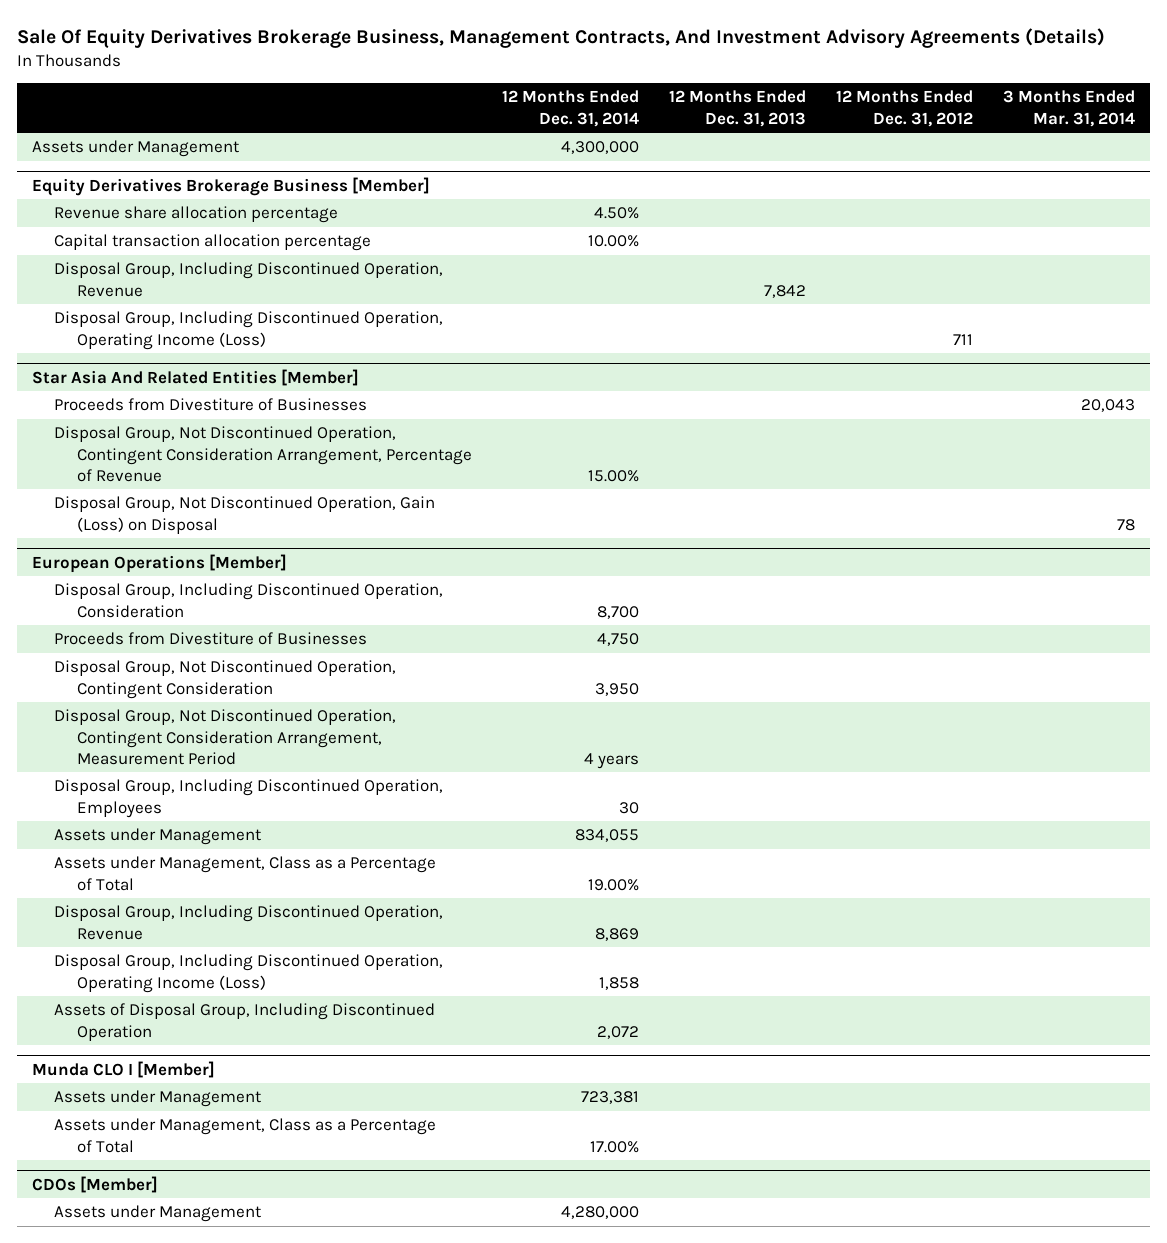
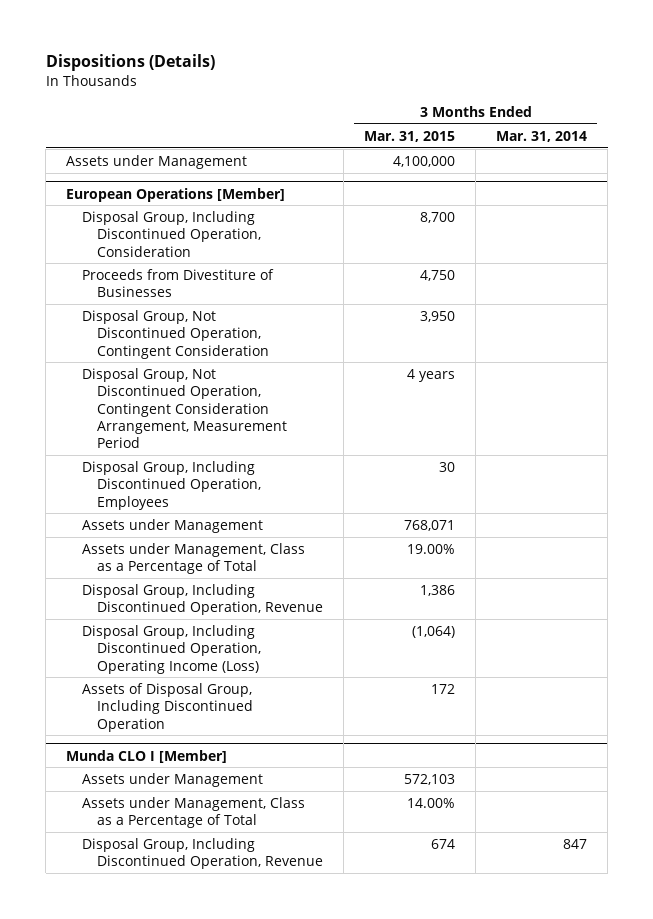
[17,28,1106,49] Sale Of Equity Derivatives Brokerage Business, Management Contracts, And Investment Advisory Agreements (Details) -> [45,54,215,72] Dispositions (Details)
[501,90,639,127] 12 Months Ended Dec. 31, 2014 -> none
[668,90,806,127] 12 Months Ended Dec. 31, 2013 -> none
[835,90,973,127] 12 Months Ended Dec. 31, 2012 -> none
none -> [364,130,456,142] Mar. 31, 2015
[32,176,431,196] Equity Derivatives Brokerage Business [Member] -> none
[54,206,339,224] Revenue share allocation percentage -> none
[54,234,372,252] Capital transaction allocation percentage -> none
[54,262,444,297] Disposal Group, Including Discontinued Operation, Revenue -> none
[54,311,444,350] Disposal Group, Including Discontinued Operation, Operating Income (Loss) -> none
[32,368,360,386] Star Asia And Related Entities [Member] -> none
[54,398,368,412] Proceeds from Divestiture of Businesses -> none
[54,426,472,482] Disposal Group, Not Discontinued Operation, Contingent Consideration Arrangement, Percentage of Revenue -> none
[54,496,436,534] Disposal Group, Not Discontinued Operation, Gain (Loss) on Disposal -> none
[32,1175,159,1193] CDOs [Member] -> none
[54,1205,262,1223] Assets under Management -> none
none -> [81,837,324,870] Disposal Group, Including Discontinued Operation, Revenue

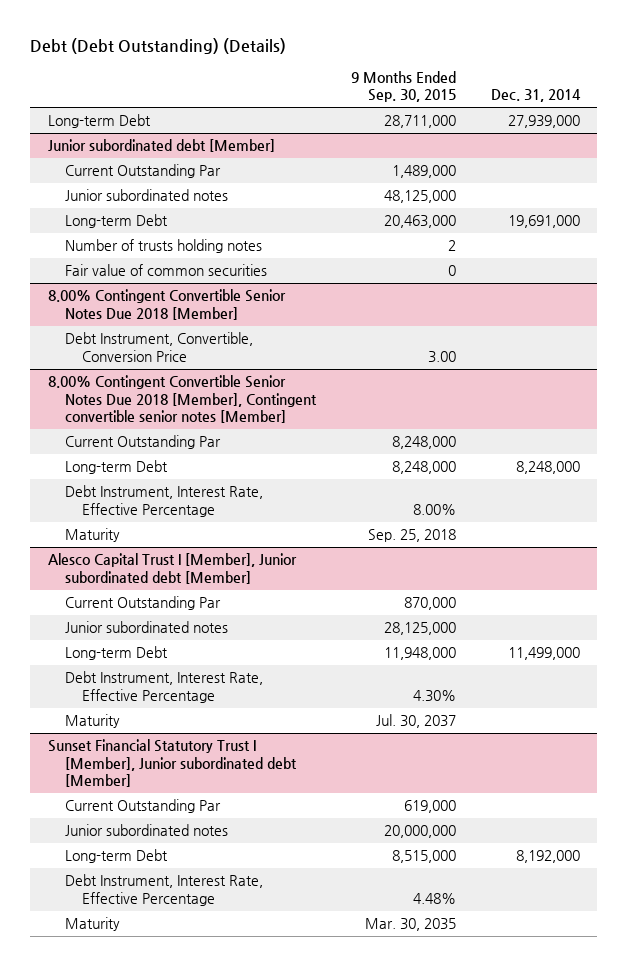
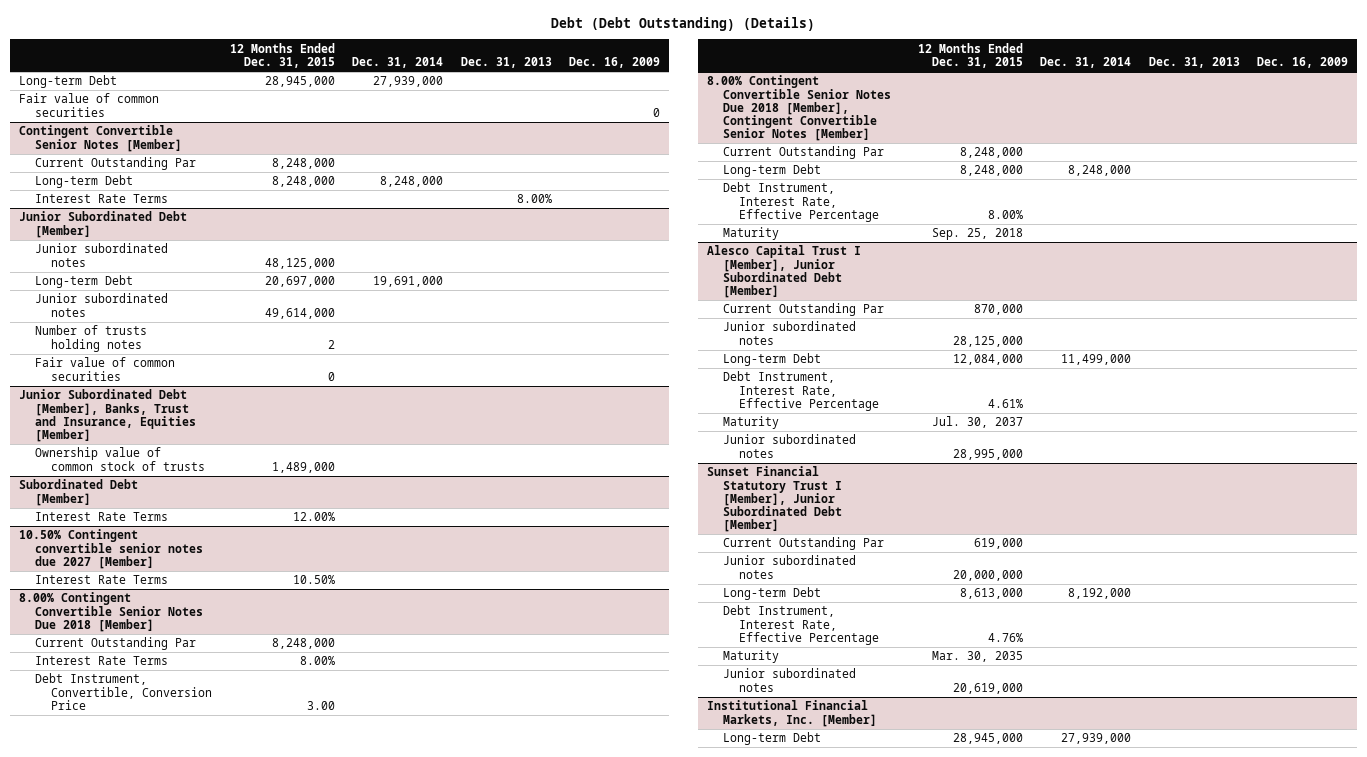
[350,70,456,103] 9 Months Ended Sep. 30, 2015 -> none
none -> [229,42,335,68] 12 Months Ended Dec. 31, 2015
none -> [460,56,552,68] Dec. 31, 2013
none -> [569,56,661,68] Dec. 16, 2009
[64,164,221,179] Current Outstanding Par -> none
none -> [18,93,159,117] Fair value of common securities
none -> [18,125,182,152] Contingent Convertible Senior Notes [Member]
none -> [34,157,196,171] Current Outstanding Par
none -> [34,175,133,189] Long-term Debt
none -> [34,194,168,204] Interest Rate Terms
[47,139,275,153] Junior subordinated debt [Member] -> [18,211,187,238] Junior Subordinated Debt [Member]
none -> [34,293,168,317] Junior subordinated notes
none -> [18,389,196,443] Junior Subordinated Debt [Member], Banks, Trust and Insurance, Equities [Member]
none -> [34,447,206,471] Ownership value of common stock of trusts
none -> [18,479,138,506] Subordinated Debt [Member]
none -> [34,512,168,522] Interest Rate Terms
none -> [18,529,203,569] 10.50% Contingent convertible senior notes due 2027 [Member]
none -> [34,575,168,585] Interest Rate Terms
none -> [34,637,196,651] Current Outstanding Par
none -> [34,656,168,666] Interest Rate Terms
[47,375,317,423] 8.00% Contingent Convertible Senior Notes Due 2018 [Member], Contingent convertible senior notes [Member] -> [706,75,891,142] 8.00% Contingent Convertible Senior Notes Due 2018 [Member], Contingent Convertible Senior Notes [Member]
[47,553,297,584] Alesco Capital Trust I [Member], Junior subordinated debt [Member] -> [706,245,861,299] Alesco Capital Trust I [Member], Junior Subordinated Debt [Member]
none -> [722,434,856,458] Junior subordinated notes
[47,739,297,787] Sunset Financial Statutory Trust I [Member], Junior subordinated debt [Member] -> [706,466,842,533] Sunset Financial Statutory Trust I [Member], Junior Subordinated Debt [Member]
none -> [722,668,856,692] Junior subordinated notes
none -> [706,700,877,727] Institutional Financial Markets, Inc. [Member]
none -> [722,732,821,746] Long-term Debt

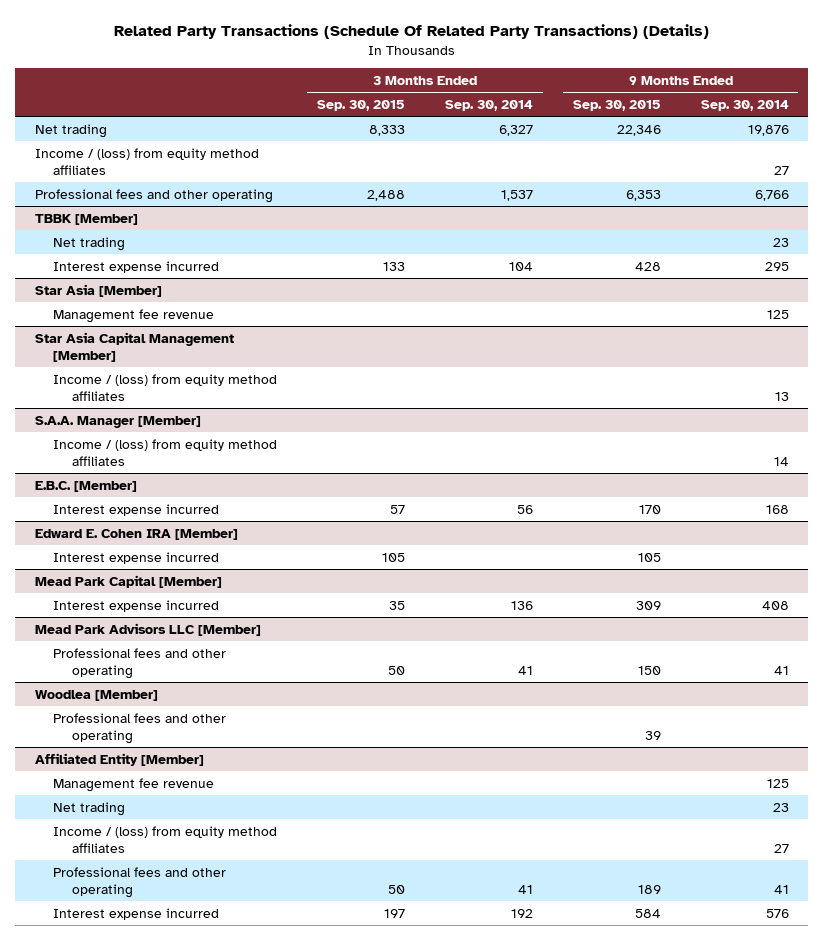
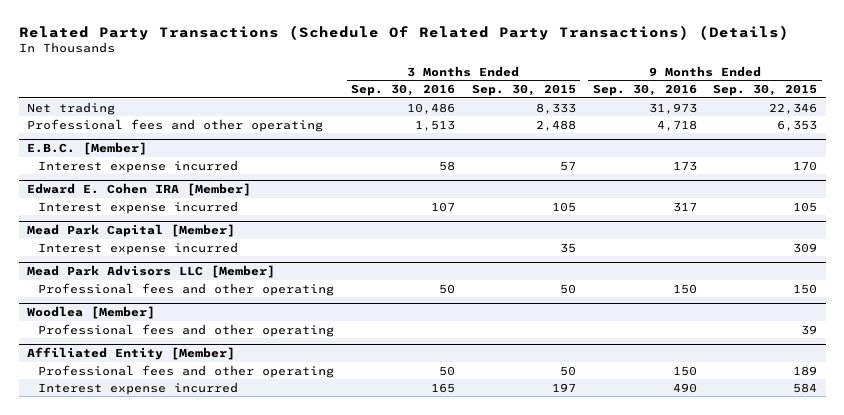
[444,100,533,112] Sep. 30, 2014 -> none
[700,100,789,112] Sep. 30, 2014 -> none
none -> [350,84,455,97] Sep. 30, 2016
none -> [592,84,697,97] Sep. 30, 2016
[34,147,259,175] Income / (loss) from equity method affiliates -> none
[34,213,138,225] TBBK [Member] -> none
[53,236,126,251] Net trading -> none
[53,260,220,273] Interest expense incurred -> none
[34,283,162,297] Star Asia [Member] -> none
[53,308,215,323] Management fee revenue -> none
[34,331,234,362] Star Asia Capital Management [Member] -> none
[53,373,278,401] Income / (loss) from equity method affiliates -> none
[34,415,201,428] S.A.A. Manager [Member] -> none
[53,438,278,466] Income / (loss) from equity method affiliates -> none
[53,777,215,792] Management fee revenue -> none
[53,801,126,816] Net trading -> none
[53,825,278,853] Income / (loss) from equity method affiliates -> none

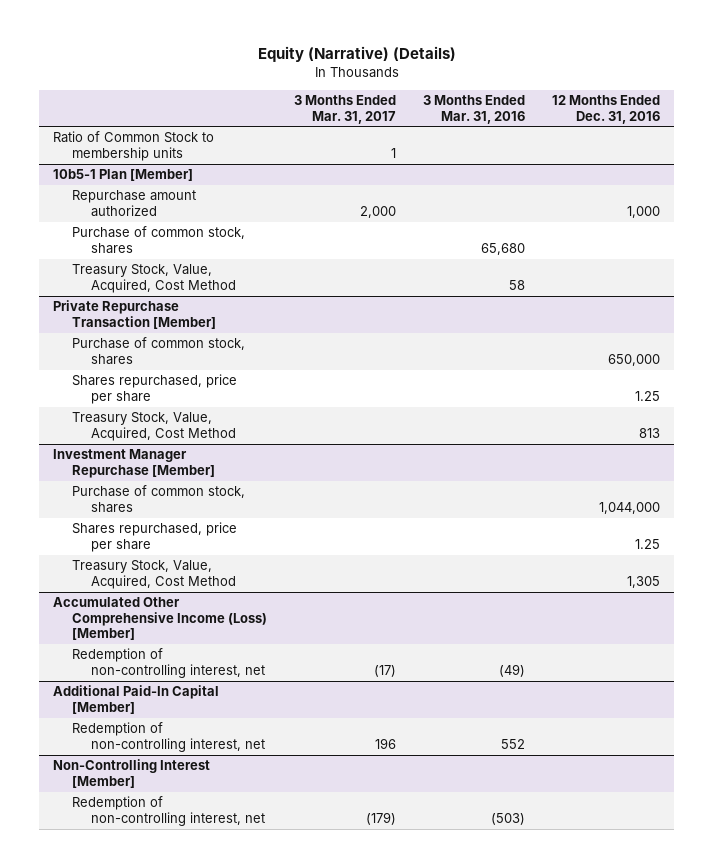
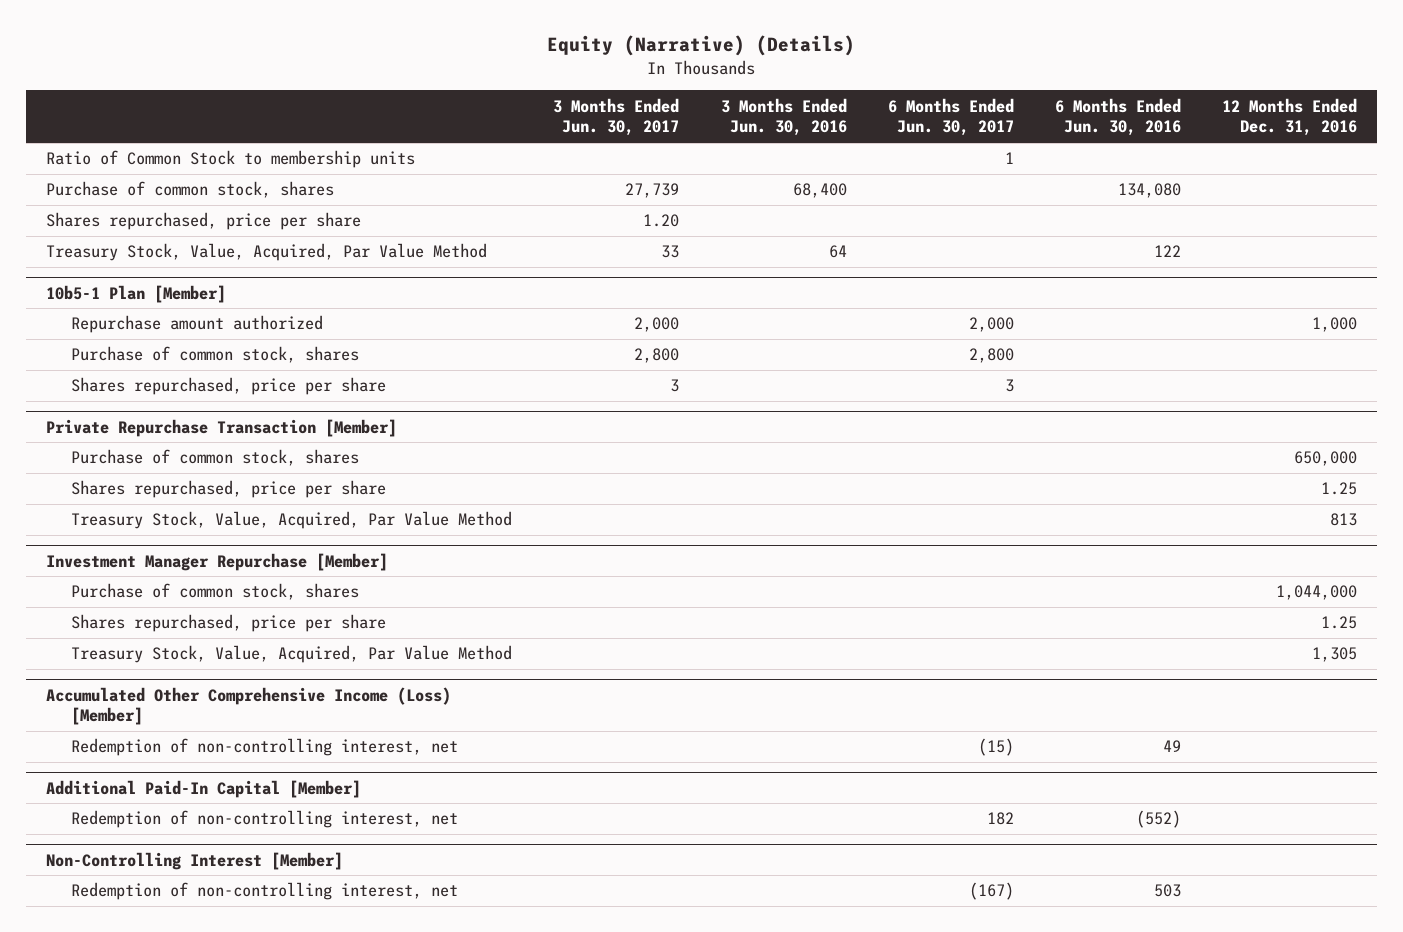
[293,95,396,124] 3 Months Ended Mar. 31, 2017 -> none
[423,95,526,124] 3 Months Ended Mar. 31, 2016 -> none
none -> [553,97,680,137] 3 Months Ended Jun. 30, 2017
none -> [720,97,847,137] 3 Months Ended Jun. 30, 2016
none -> [887,97,1014,137] 6 Months Ended Jun. 30, 2017
none -> [1054,97,1181,137] 6 Months Ended Jun. 30, 2016
none -> [46,181,335,199] Purchase of common stock, shares
none -> [46,212,362,231] Shares repurchased, price per share
none -> [46,243,488,262] Treasury Stock, Value, Acquired, Par Value Method
[71,264,236,293] Treasury Stock, Value, Acquired, Cost Method -> none
none -> [71,377,387,396] Shares repurchased, price per share
[71,412,236,441] Treasury Stock, Value, Acquired, Cost Method -> [71,511,513,530] Treasury Stock, Value, Acquired, Par Value Method
[71,560,236,589] Treasury Stock, Value, Acquired, Cost Method -> [71,645,513,664] Treasury Stock, Value, Acquired, Par Value Method

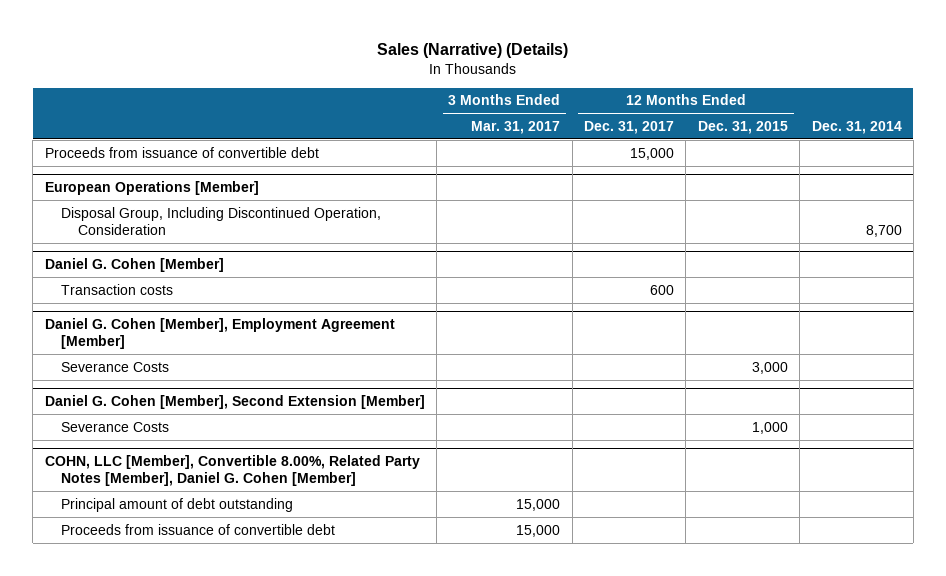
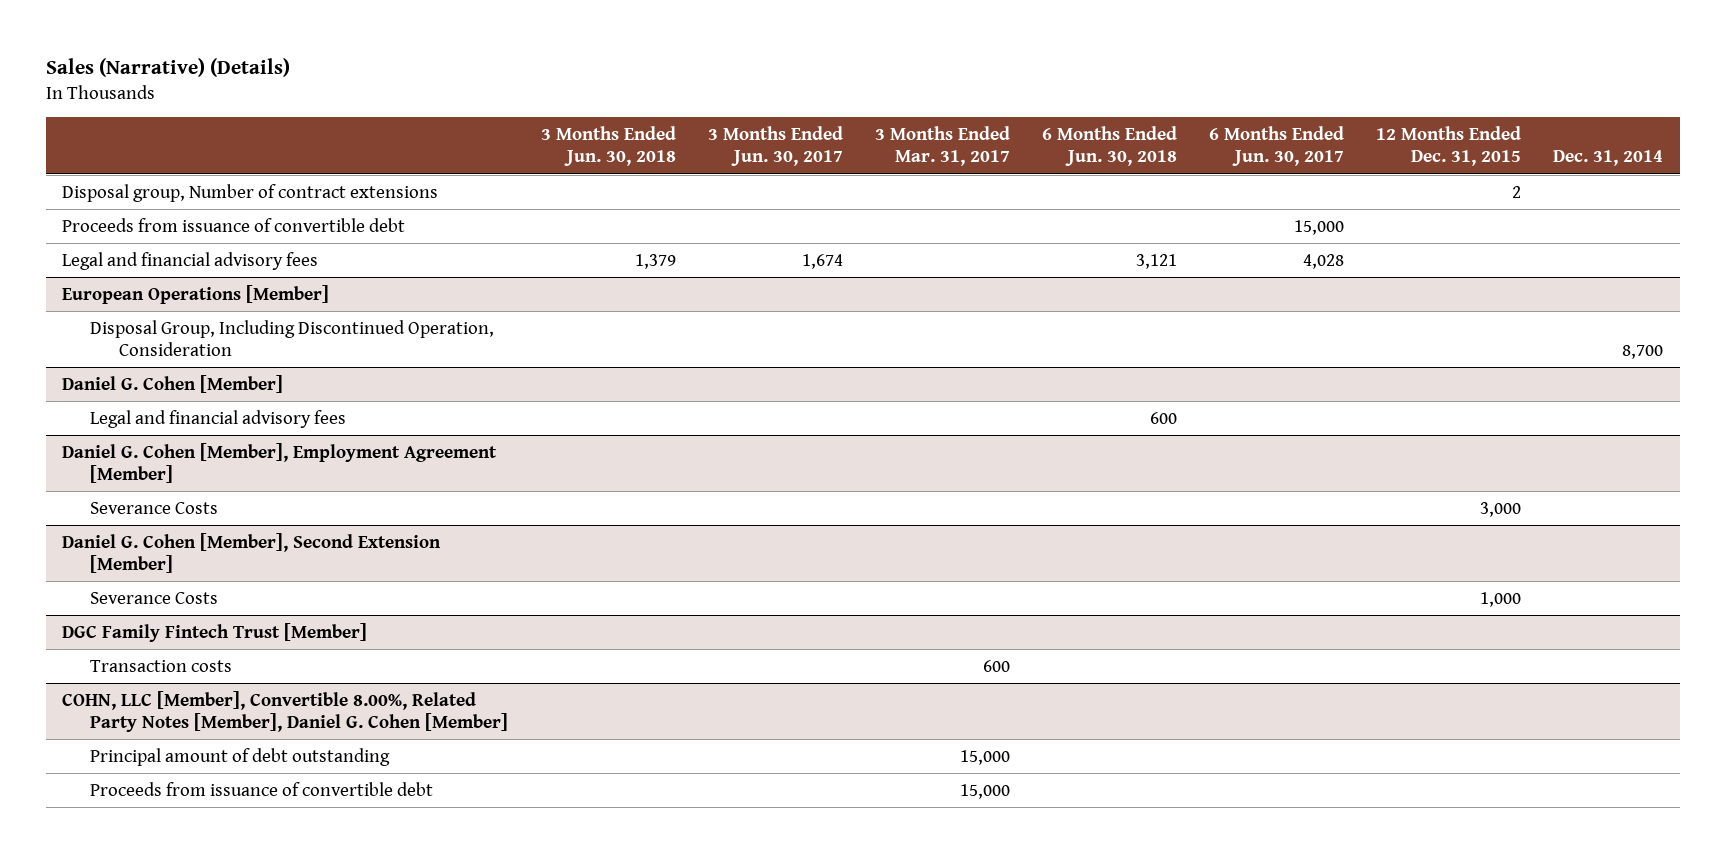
[584,120,675,134] Dec. 31, 2017 -> none
none -> [540,125,676,167] 3 Months Ended Jun. 30, 2018
none -> [707,125,843,167] 3 Months Ended Jun. 30, 2017
none -> [1041,125,1177,167] 6 Months Ended Jun. 30, 2018
none -> [1209,125,1345,167] 6 Months Ended Jun. 30, 2017
none -> [61,183,438,202] Disposal group, Number of contract extensions
none -> [61,251,318,270] Legal and financial advisory fees
[61,283,174,295] Transaction costs -> none
none -> [90,409,347,428] Legal and financial advisory fees
none -> [61,622,367,642] DGC Family Fintech Trust [Member]
none -> [90,659,233,672] Transaction costs

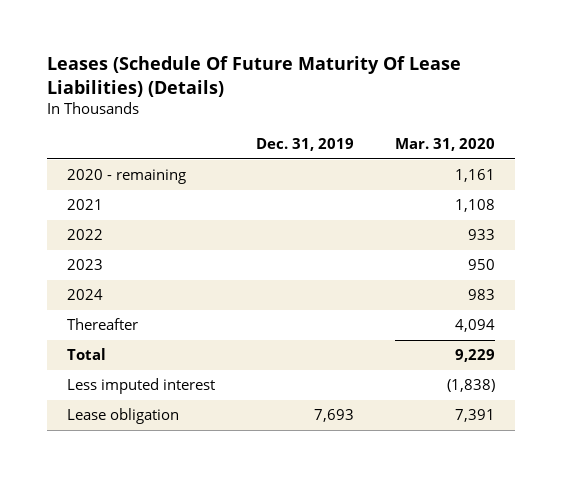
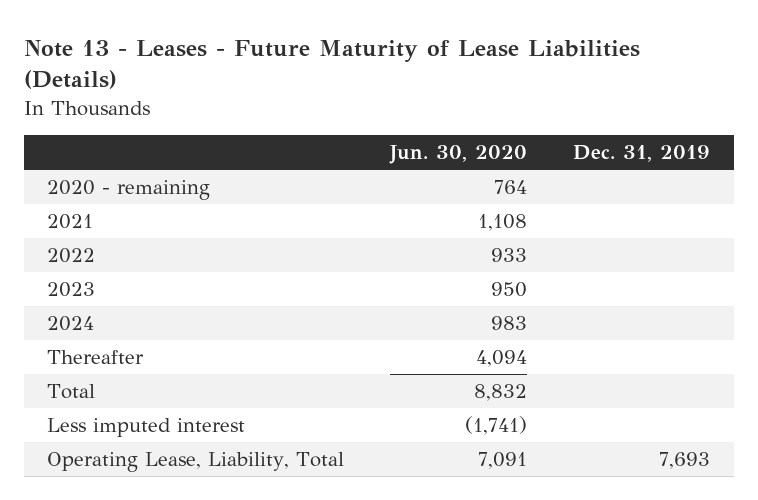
[46,56,461,97] Leases (Schedule Of Future Maturity Of Lease Liabilities) (Details) -> [24,39,641,90] Note 13 - Leases - Future Maturity of Lease Liabilities (Details)
[394,138,495,152] Mar. 31, 2020 -> none
none -> [389,145,528,165] Jun. 30, 2020
[67,408,180,425] Lease obligation -> [47,452,345,473] Operating Lease, Liability, Total

